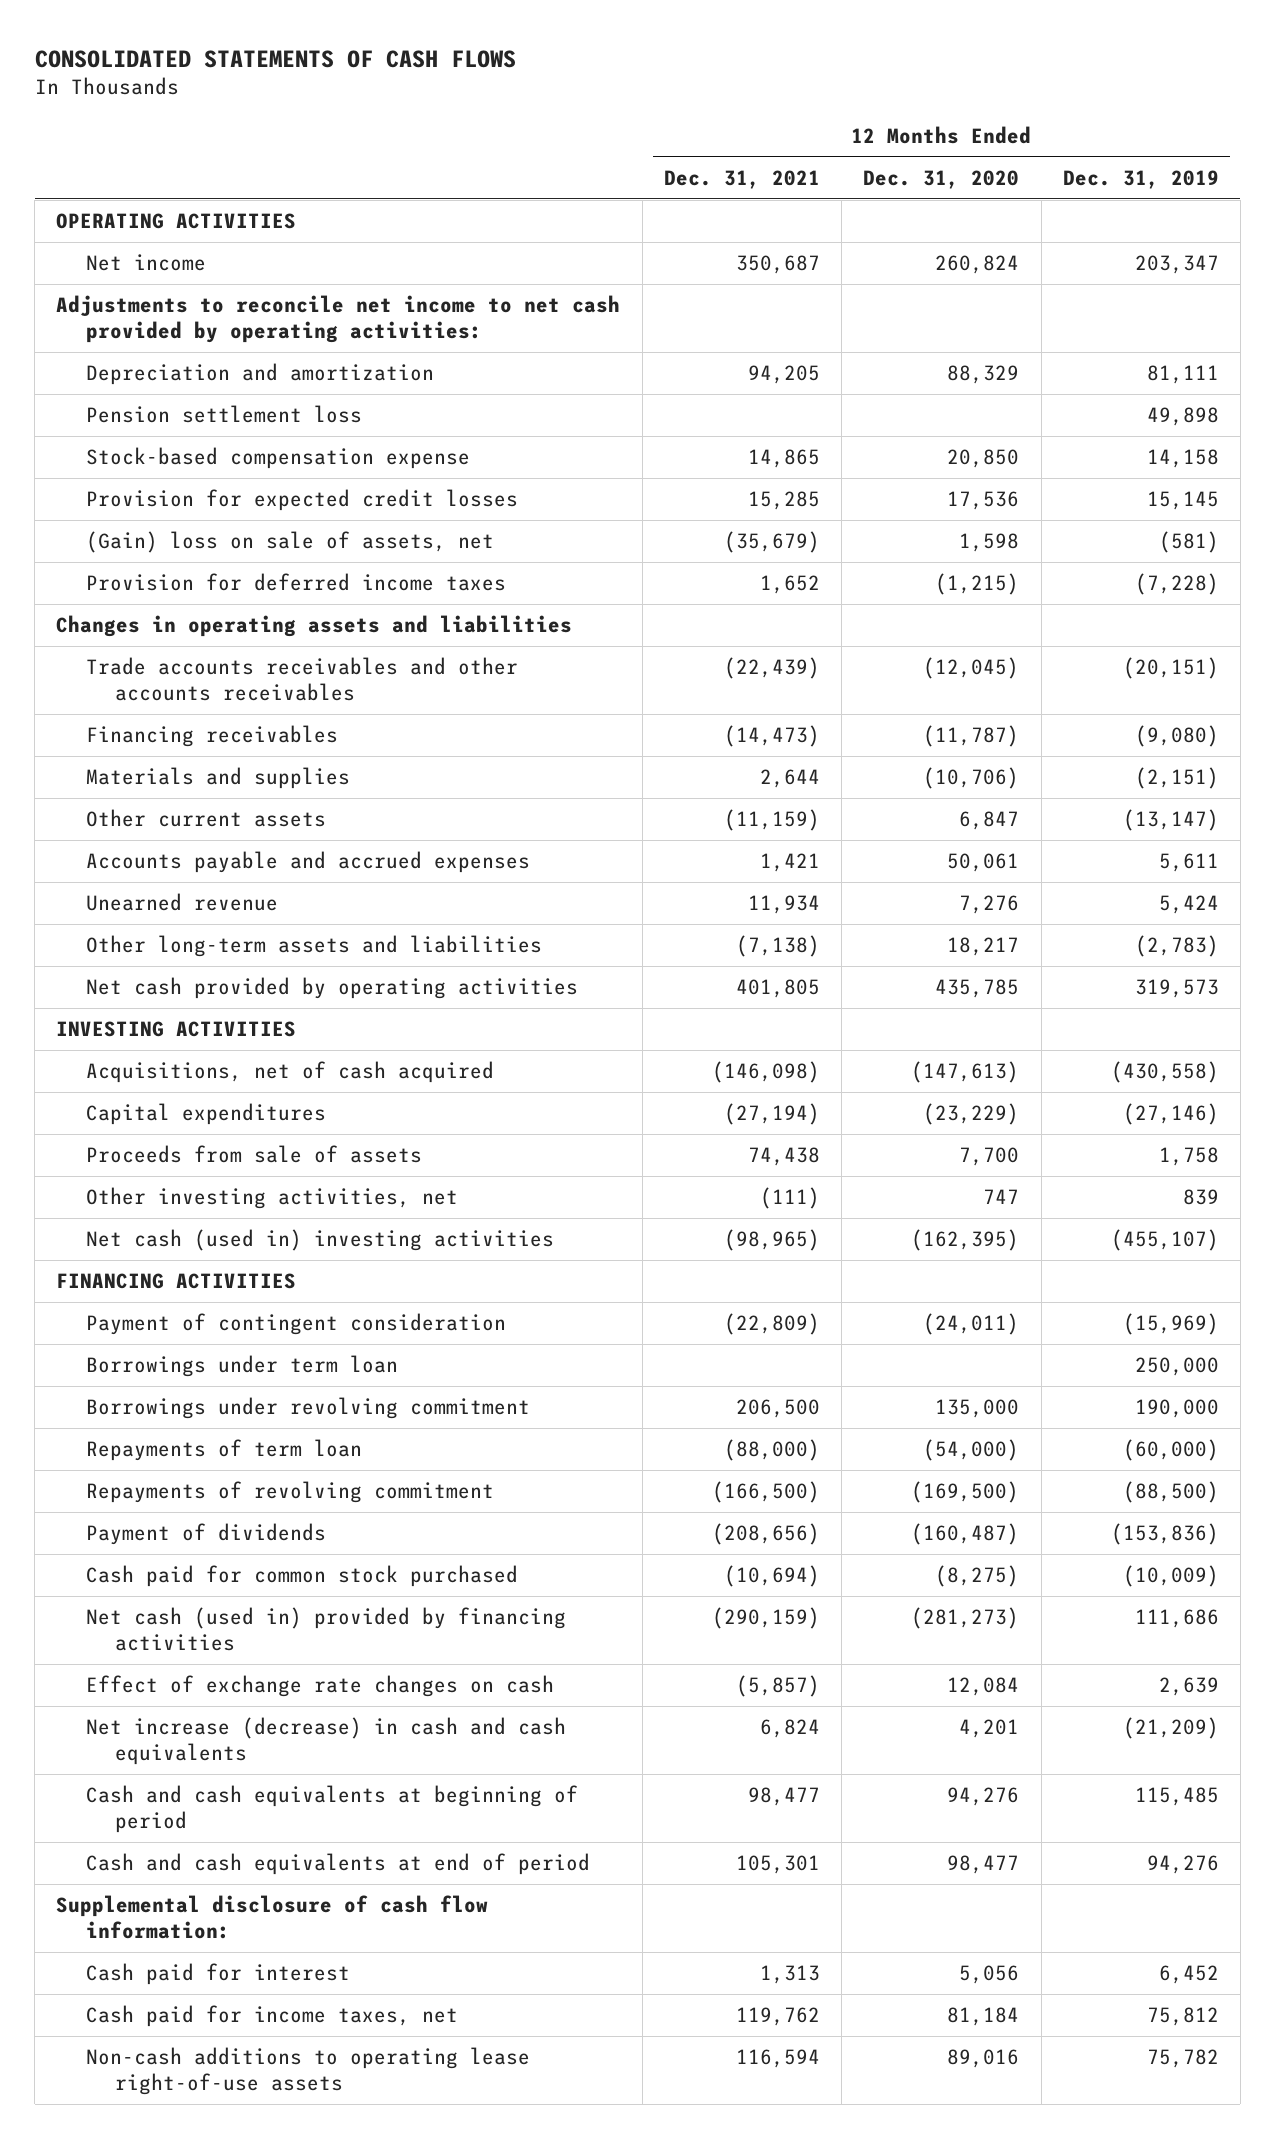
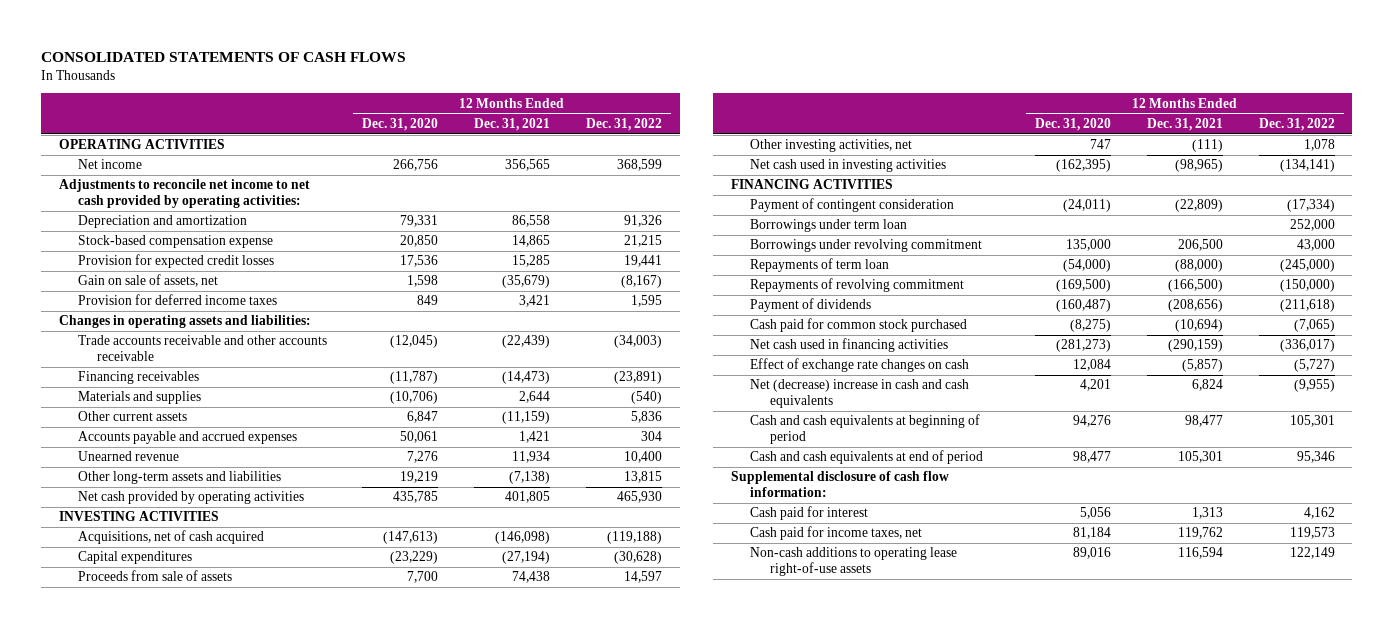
[1062,169,1219,189] Dec. 31, 2019 -> none
none -> [585,118,662,132] Dec. 31, 2022
[735,255,820,275] 350,687 -> [505,159,551,172] 356,565
[935,255,1020,275] 260,824 -> [393,159,439,172] 266,756
[85,405,362,424] Pension settlement loss -> none
[747,365,820,385] 94,205 -> [512,215,551,228] 86,558
[947,365,1020,385] 88,329 -> [400,215,439,228] 79,331
[85,531,494,554] (Gain) loss on sale of assets, net -> [77,274,218,288] Gain on sale of assets, net
[759,575,820,595] 1,652 -> [519,295,551,308] 3,421
[935,573,1020,596] (1,215) -> [417,295,439,306] 849
[56,615,573,638] Changes in operating assets and liabilities -> [58,315,311,329] Changes in operating assets and liabilities:
[85,657,518,701] Trade accounts receivables and other accounts receivables -> [77,335,327,362] Trade accounts receivable and other accounts receivable
[947,937,1020,957] 18,217 -> [400,471,439,484] 19,219
[85,1229,554,1252] Net cash (used in) investing activities -> [750,159,947,173] Net cash used in investing activities
[85,1607,566,1651] Net cash (used in) provided by financing activities -> [750,338,949,353] Net cash used in financing activities
[85,1717,566,1765] Net increase (decrease) in cash and cash equivalents -> [750,379,970,409] Net (decrease) increase in cash and cash equivalents

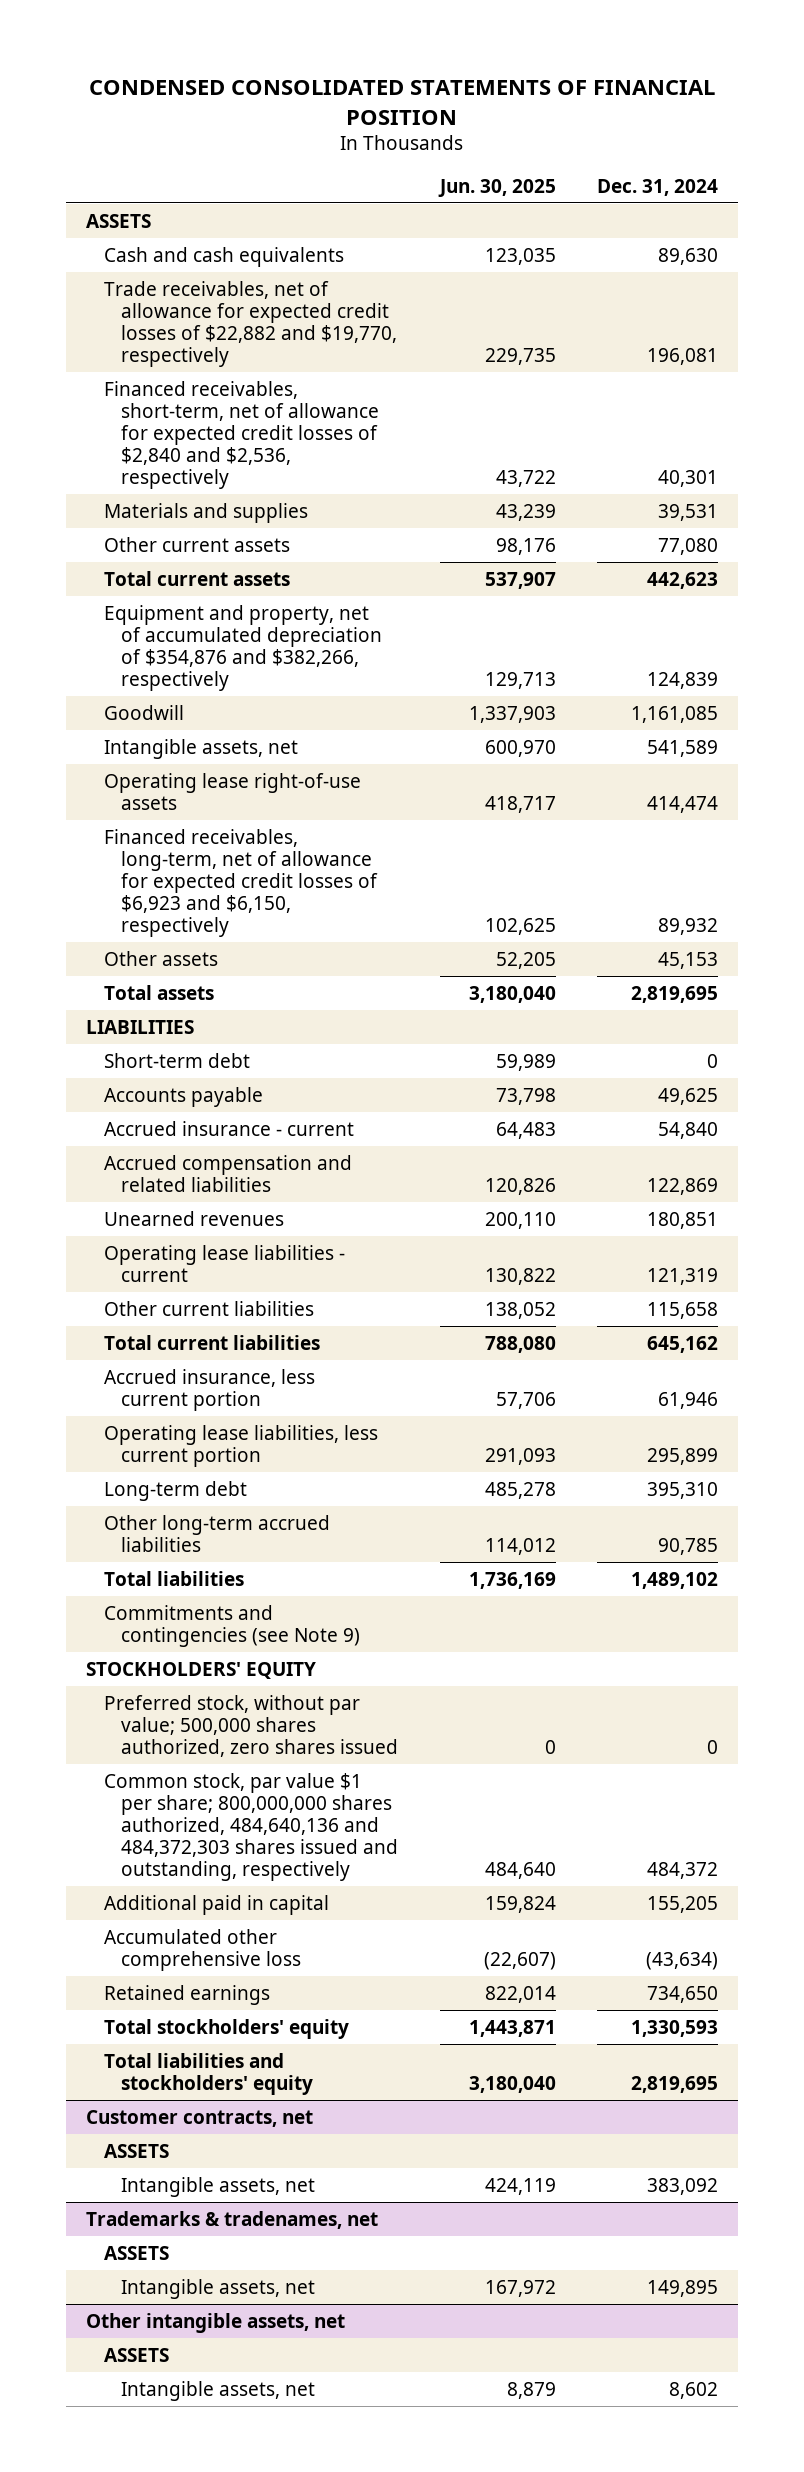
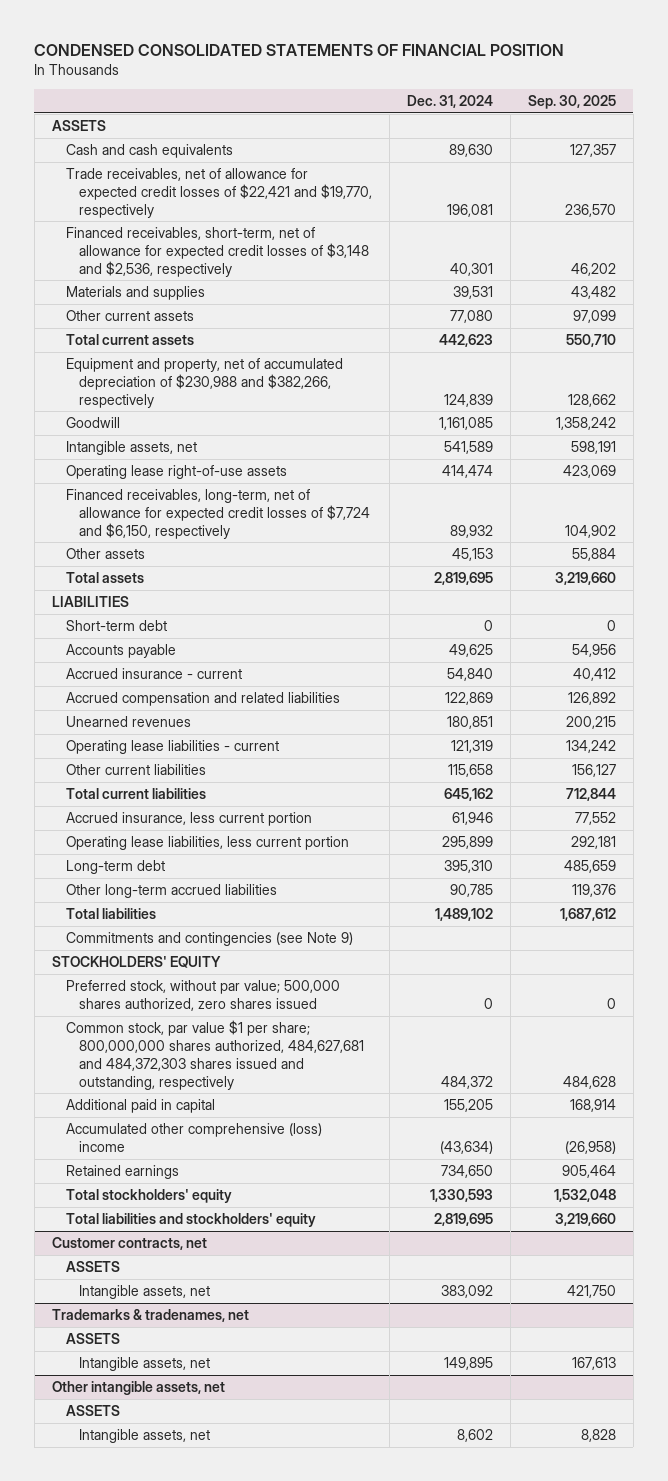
[437,178,556,197] Jun. 30, 2025 -> none
none -> [528,95,617,110] Sep. 30, 2025
[103,280,398,367] Trade receivables, net of allowance for expected credit losses of $22,882 and $19,770, respectively -> [65,167,373,218] Trade receivables, net of allowance for expected credit losses of $22,421 and $19,770, respectively
[103,380,380,489] Financed receivables, short-term, net of allowance for expected credit losses of $2,840 and $2,536, respectively -> [65,226,370,277] Financed receivables, short-term, net of allowance for expected credit losses of $3,148 and $2,536, respectively
[103,604,383,691] Equipment and property, net of accumulated depreciation of $354,876 and $382,266, respectively -> [65,357,343,408] Equipment and property, net of accumulated depreciation of $230,988 and $382,266, respectively
[103,828,379,937] Financed receivables, long-term, net of allowance for expected credit losses of $6,923 and $6,150, respectively -> [65,488,371,539] Financed receivables, long-term, net of allowance for expected credit losses of $7,724 and $6,150, respectively
[103,1772,399,1881] Common stock, par value $1 per share; 800,000,000 shares authorized, 484,640,136 and 484,372,303 shares issued and outstanding, respectively -> [65,1019,365,1090] Common stock, par value $1 per share; 800,000,000 shares authorized, 484,627,681 and 484,372,303 shares issued and outstanding, respectively
[103,1928,302,1971] Accumulated other comprehensive loss -> [65,1122,322,1152] Accumulated other comprehensive (loss) income

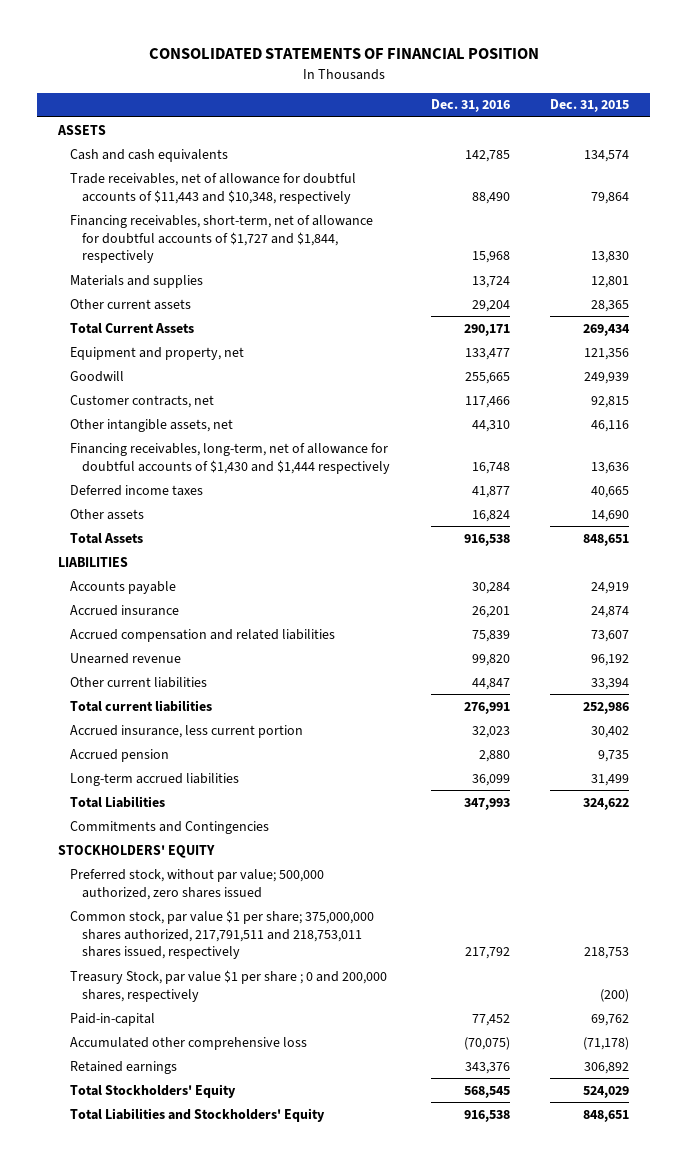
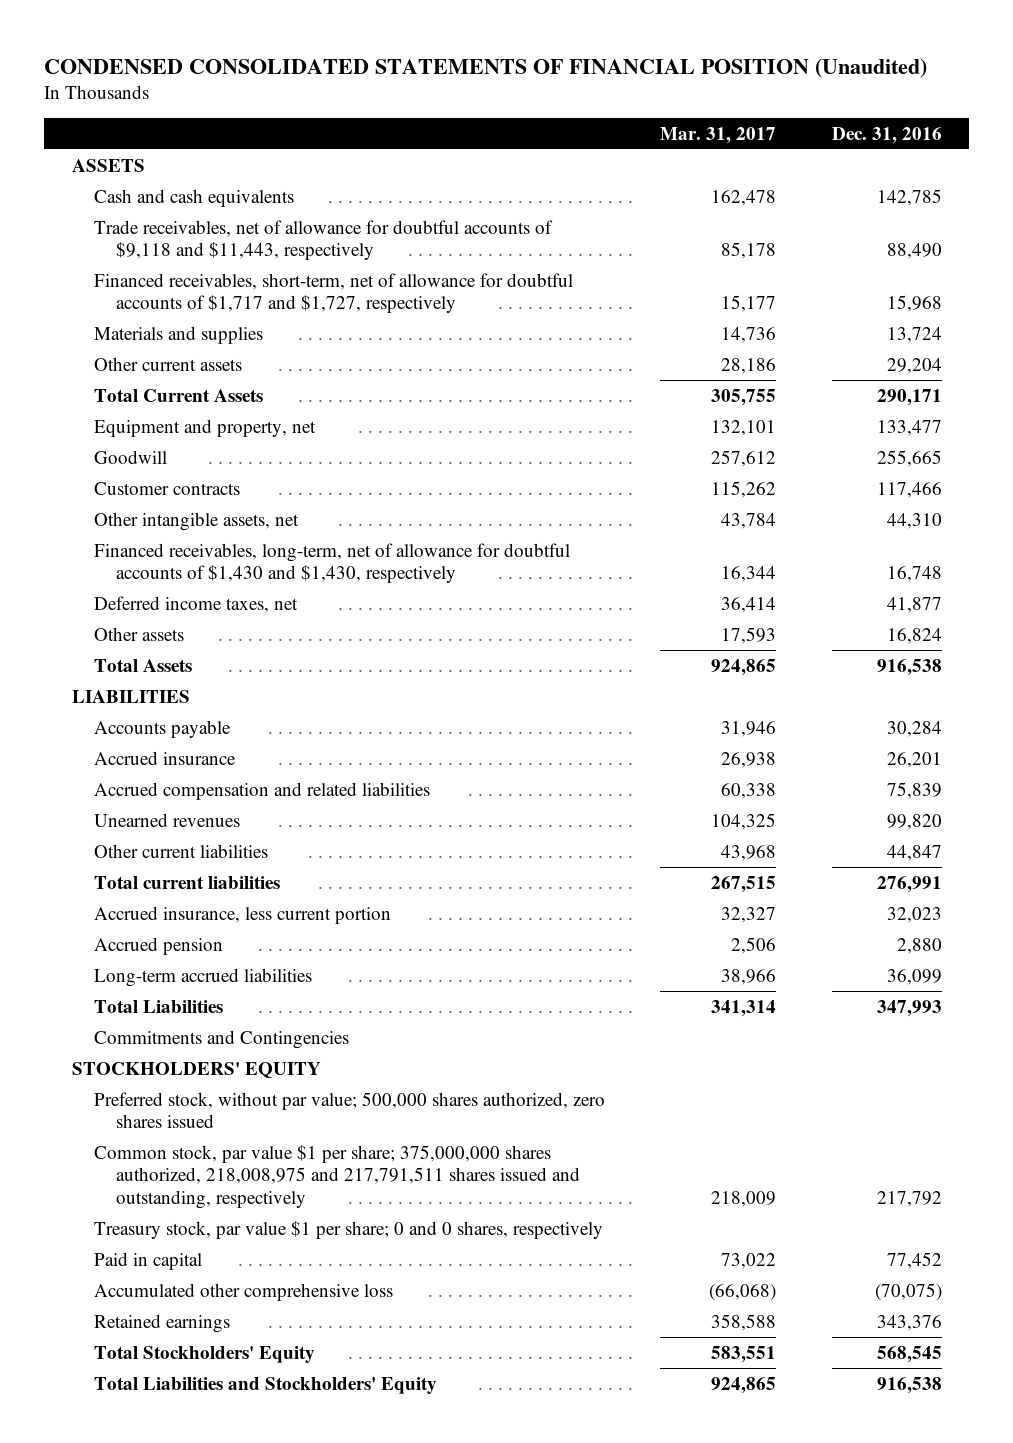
[148,48,539,60] CONSOLIDATED STATEMENTS OF FINANCIAL POSITION -> [44,57,928,78] CONDENSED CONSOLIDATED STATEMENTS OF FINANCIAL POSITION (Unaudited)
[550,99,630,113] Dec. 31, 2015 -> none
none -> [660,126,777,144] Mar. 31, 2017
[69,172,356,204] Trade receivables, net of allowance for doubtful accounts of $11,443 and $10,348, respectively -> [93,219,553,261] Trade receivables, net of allowance for doubtful accounts of $9,118 and $11,443, respectively
[69,214,373,264] Financing receivables, short-term, net of allowance for doubtful accounts of $1,727 and $1,844, respectively -> [93,272,573,314] Financed receivables, short-term, net of allowance for doubtful accounts of $1,717 and $1,727, respectively
[69,394,214,408] Customer contracts, net -> [93,481,240,495] Customer contracts
[69,442,390,474] Financing receivables, long-term, net of allowance for doubtful accounts of $1,430 and $1,444 respectively -> [93,542,570,584] Financed receivables, long-term, net of allowance for doubtful accounts of $1,430 and $1,430, respectively
[69,484,203,496] Deferred income taxes -> [93,595,298,613] Deferred income taxes, net
[69,652,181,664] Unearned revenue -> [93,812,240,827] Unearned revenues
[69,868,324,900] Preferred stock, without par value; 500,000 authorized, zero shares issued -> [93,1091,605,1129] Preferred stock, without par value; 500,000 shares authorized, zero shares issued
[69,909,374,960] Common stock, par value $1 per share; 375,000,000 shares authorized, 217,791,511 and 218,753,011 shares issued, respectively -> [93,1144,581,1209] Common stock, par value $1 per share; 375,000,000 shares authorized, 218,008,975 and 217,791,511 shares issued and outstanding, respectively
[69,969,387,1002] Treasury Stock, par value $1 per share ; 0 and 200,000 shares, respectively -> [93,1220,603,1239] Treasury stock, par value $1 per share; 0 and 0 shares, respectively
[69,1012,155,1026] Paid-in-capital -> [93,1251,202,1270] Paid in capital

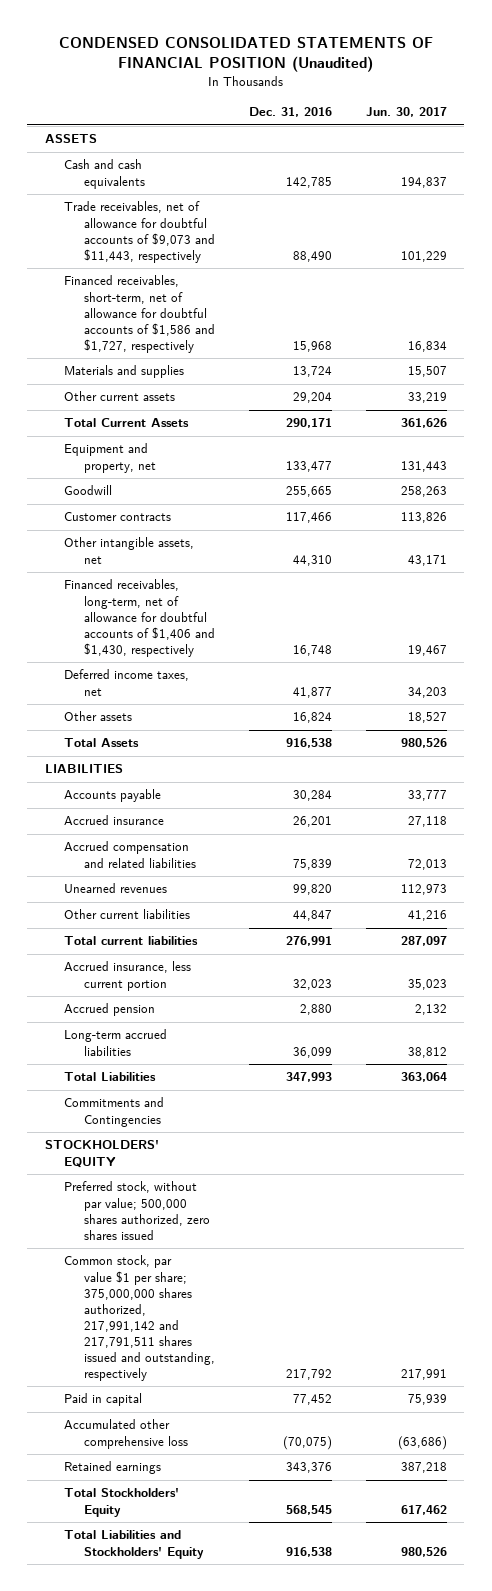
[660,126,777,144] Mar. 31, 2017 -> none
none -> [366,107,448,118] Jun. 30, 2017
[93,219,553,261] Trade receivables, net of allowance for doubtful accounts of $9,118 and $11,443, respectively -> [64,201,215,263] Trade receivables, net of allowance for doubtful accounts of $9,073 and $11,443, respectively
[93,272,573,314] Financed receivables, short-term, net of allowance for doubtful accounts of $1,717 and $1,727, respectively -> [64,275,215,353] Financed receivables, short-term, net of allowance for doubtful accounts of $1,586 and $1,727, respectively
[93,542,570,584] Financed receivables, long-term, net of allowance for doubtful accounts of $1,430 and $1,430, respectively -> [64,579,215,657] Financed receivables, long-term, net of allowance for doubtful accounts of $1,406 and $1,430, respectively
[93,1220,603,1239] Treasury stock, par value $1 per share; 0 and 0 shares, respectively -> none
[93,1144,581,1209] Common stock, par value $1 per share; 375,000,000 shares authorized, 218,008,975 and 217,791,511 shares issued and outstanding, respectively -> [64,1255,215,1381] Common stock, par value $1 per share; 375,000,000 shares authorized, 217,991,142 and 217,791,511 shares issued and outstanding, respectively

